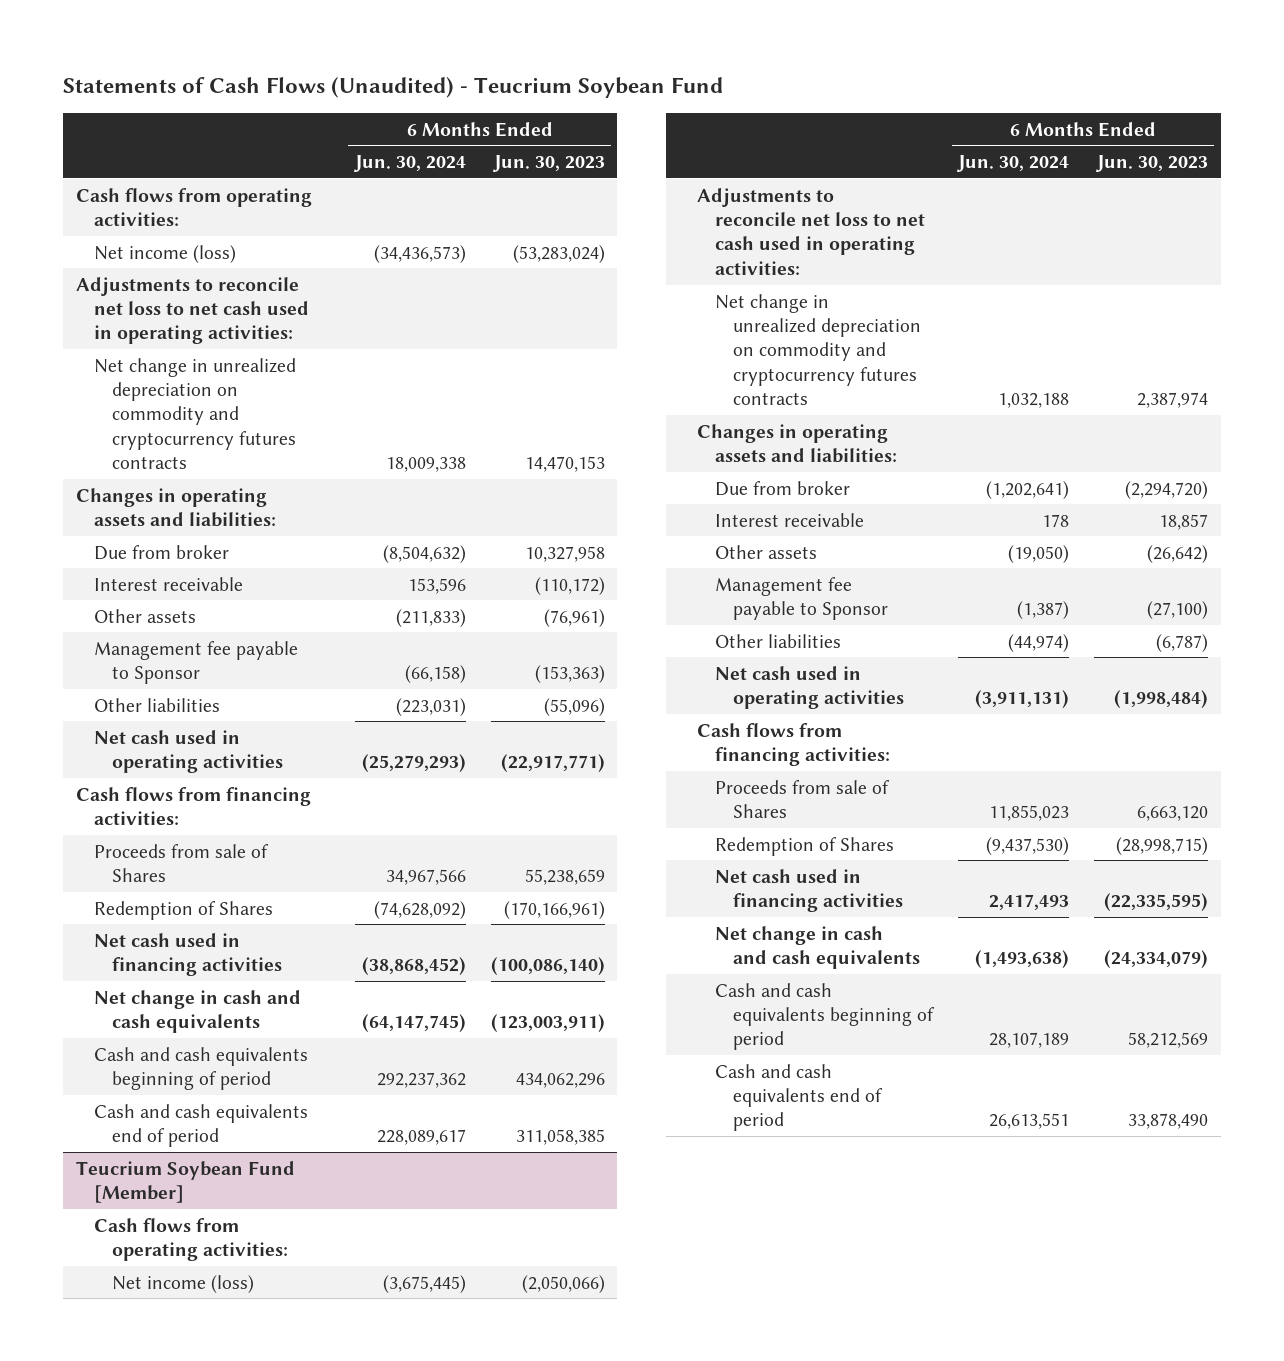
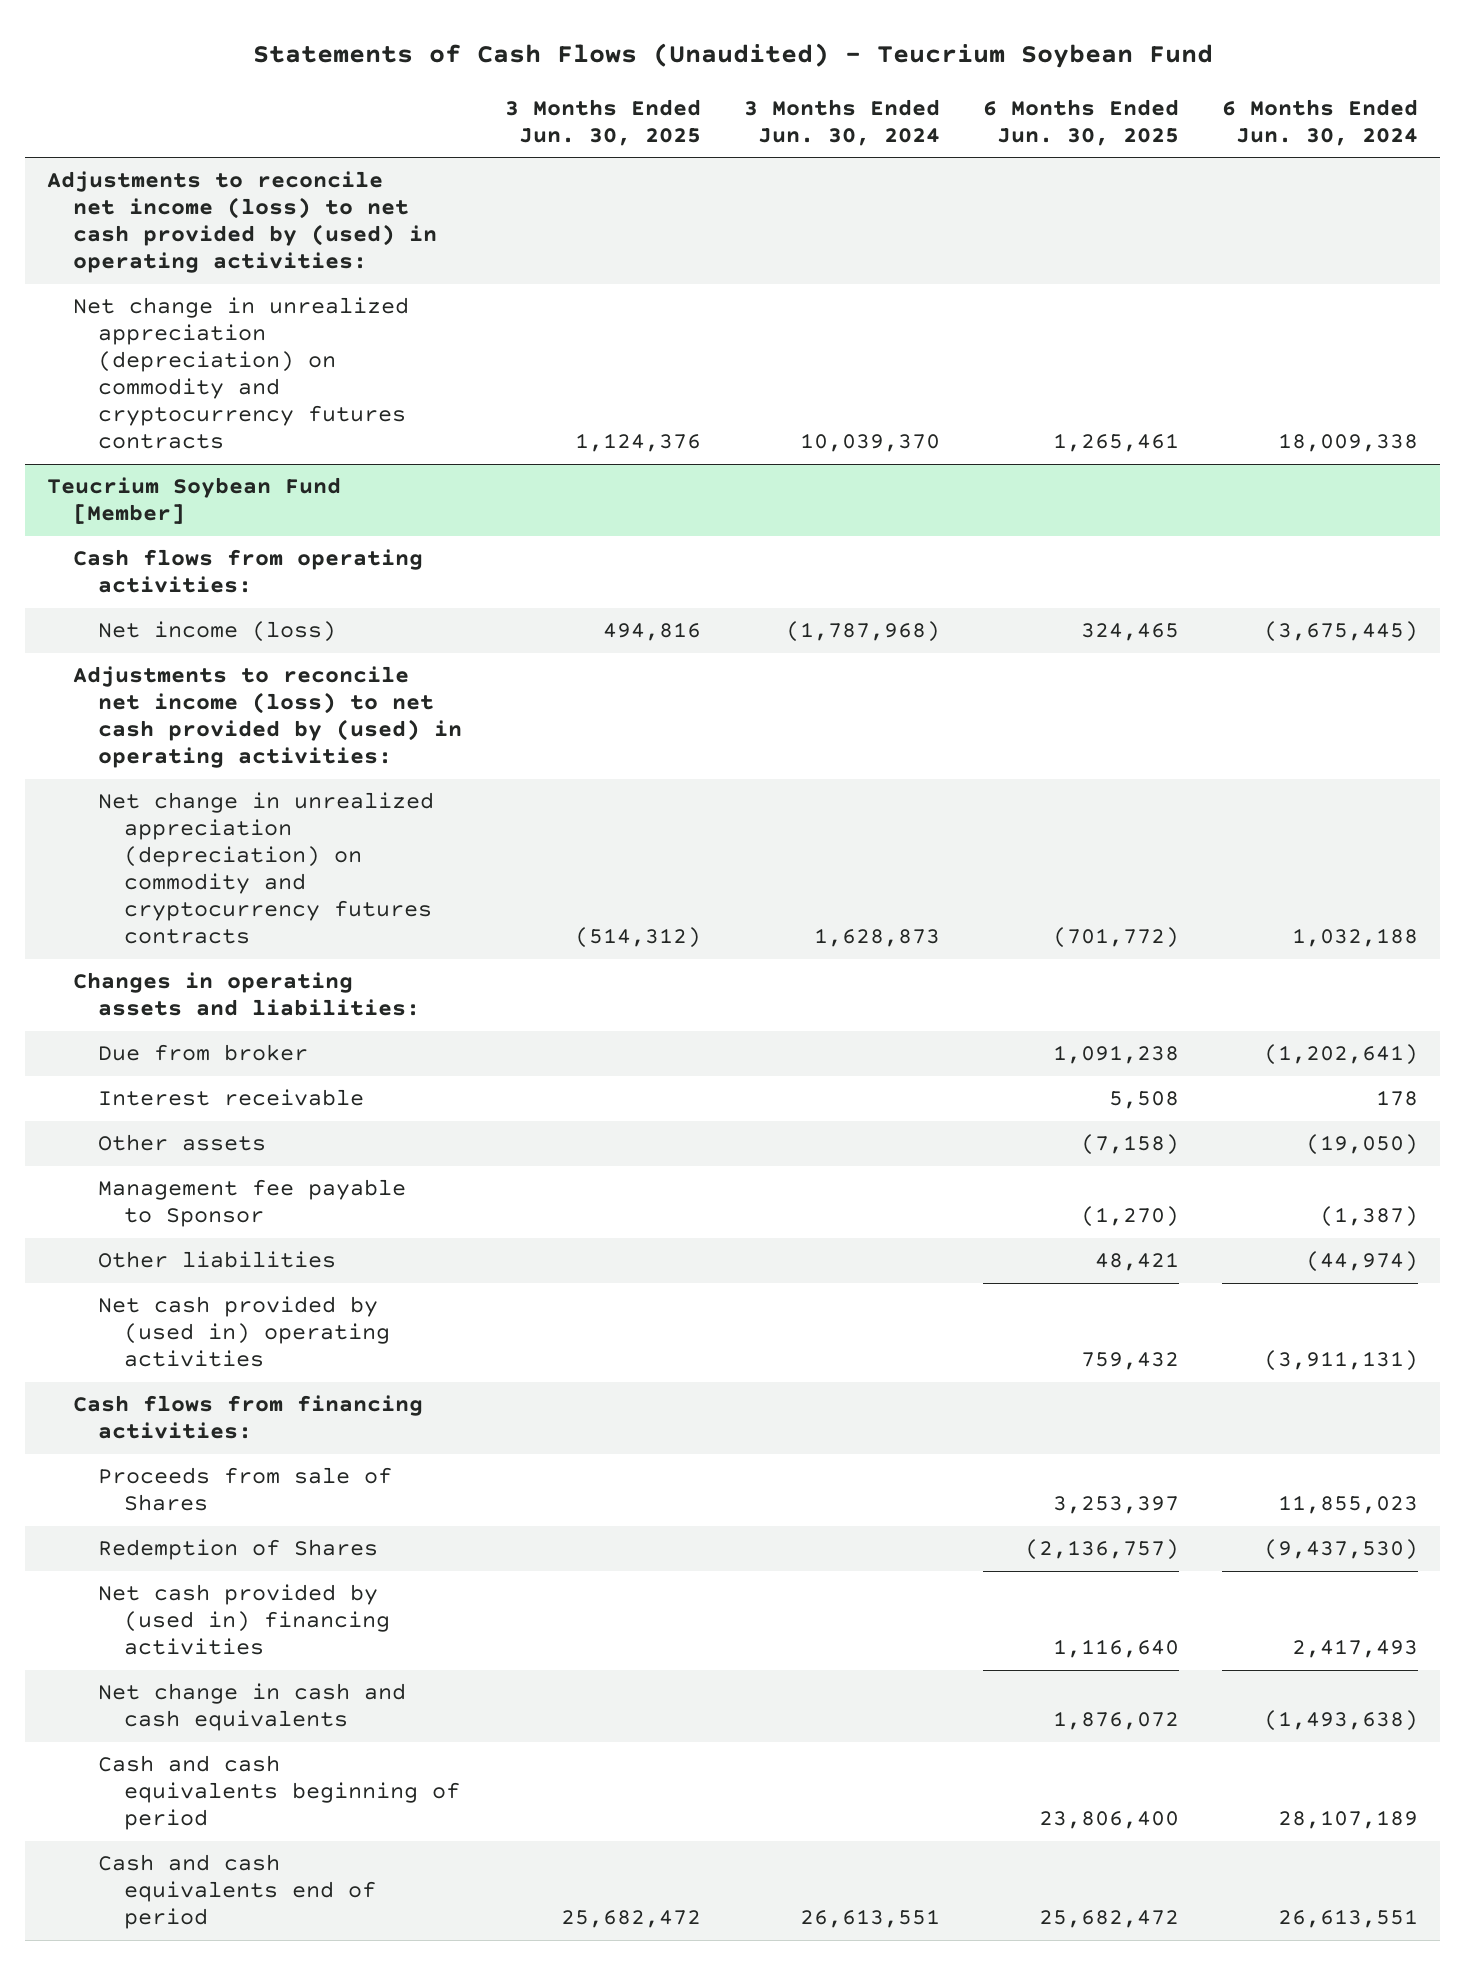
[492,154,605,172] Jun. 30, 2023 -> none
none -> [505,98,702,146] 3 Months Ended Jun. 30, 2025
none -> [744,98,941,146] 3 Months Ended Jun. 30, 2024
none -> [983,98,1180,146] 6 Months Ended Jun. 30, 2025
[75,187,312,227] Cash flows from operating activities: -> none
[93,244,236,263] Net income (loss) -> none
[75,487,276,528] Changes in operating assets and liabilities: -> none
[93,544,229,560] Due from broker -> none
[93,576,243,591] Interest receivable -> none
[93,608,196,623] Other assets -> none
[93,640,298,685] Management fee payable to Sponsor -> none
[93,697,220,712] Other liabilities -> none
[93,729,283,774] Net cash used in operating activities -> none
[75,786,311,826] Cash flows from financing activities: -> none
[93,843,269,883] Proceeds from sale of Shares -> none
[93,900,273,920] Redemption of Shares -> none
[93,932,282,977] Net cash used in financing activities -> none
[93,989,301,1034] Net change in cash and cash equivalents -> none
[93,1046,308,1091] Cash and cash equivalents beginning of period -> none
[93,1103,308,1148] Cash and cash equivalents end of period -> none
[75,276,309,345] Adjustments to reconcile net loss to net cash used in operating activities: -> [46,171,437,274] Adjustments to reconcile net income (loss) to net cash provided by (used) in operating activities:
[93,357,296,470] Net change in unrealized depreciation on commodity and cryptocurrency futures contracts -> [72,297,409,450] Net change in unrealized appreciation (depreciation) on commodity and cryptocurrency futures contracts
[696,187,925,275] Adjustments to reconcile net loss to net cash used in operating activities: -> [72,666,463,769] Adjustments to reconcile net income (loss) to net cash provided by (used) in operating activities:
[714,293,921,406] Net change in unrealized depreciation on commodity and cryptocurrency futures contracts -> [98,792,435,945] Net change in unrealized appreciation (depreciation) on commodity and cryptocurrency futures contracts
[714,665,904,710] Net cash used in operating activities -> [98,1296,390,1368] Net cash provided by (used in) operating activities
[714,868,903,913] Net cash used in financing activities -> [98,1584,390,1656] Net cash provided by (used in) financing activities

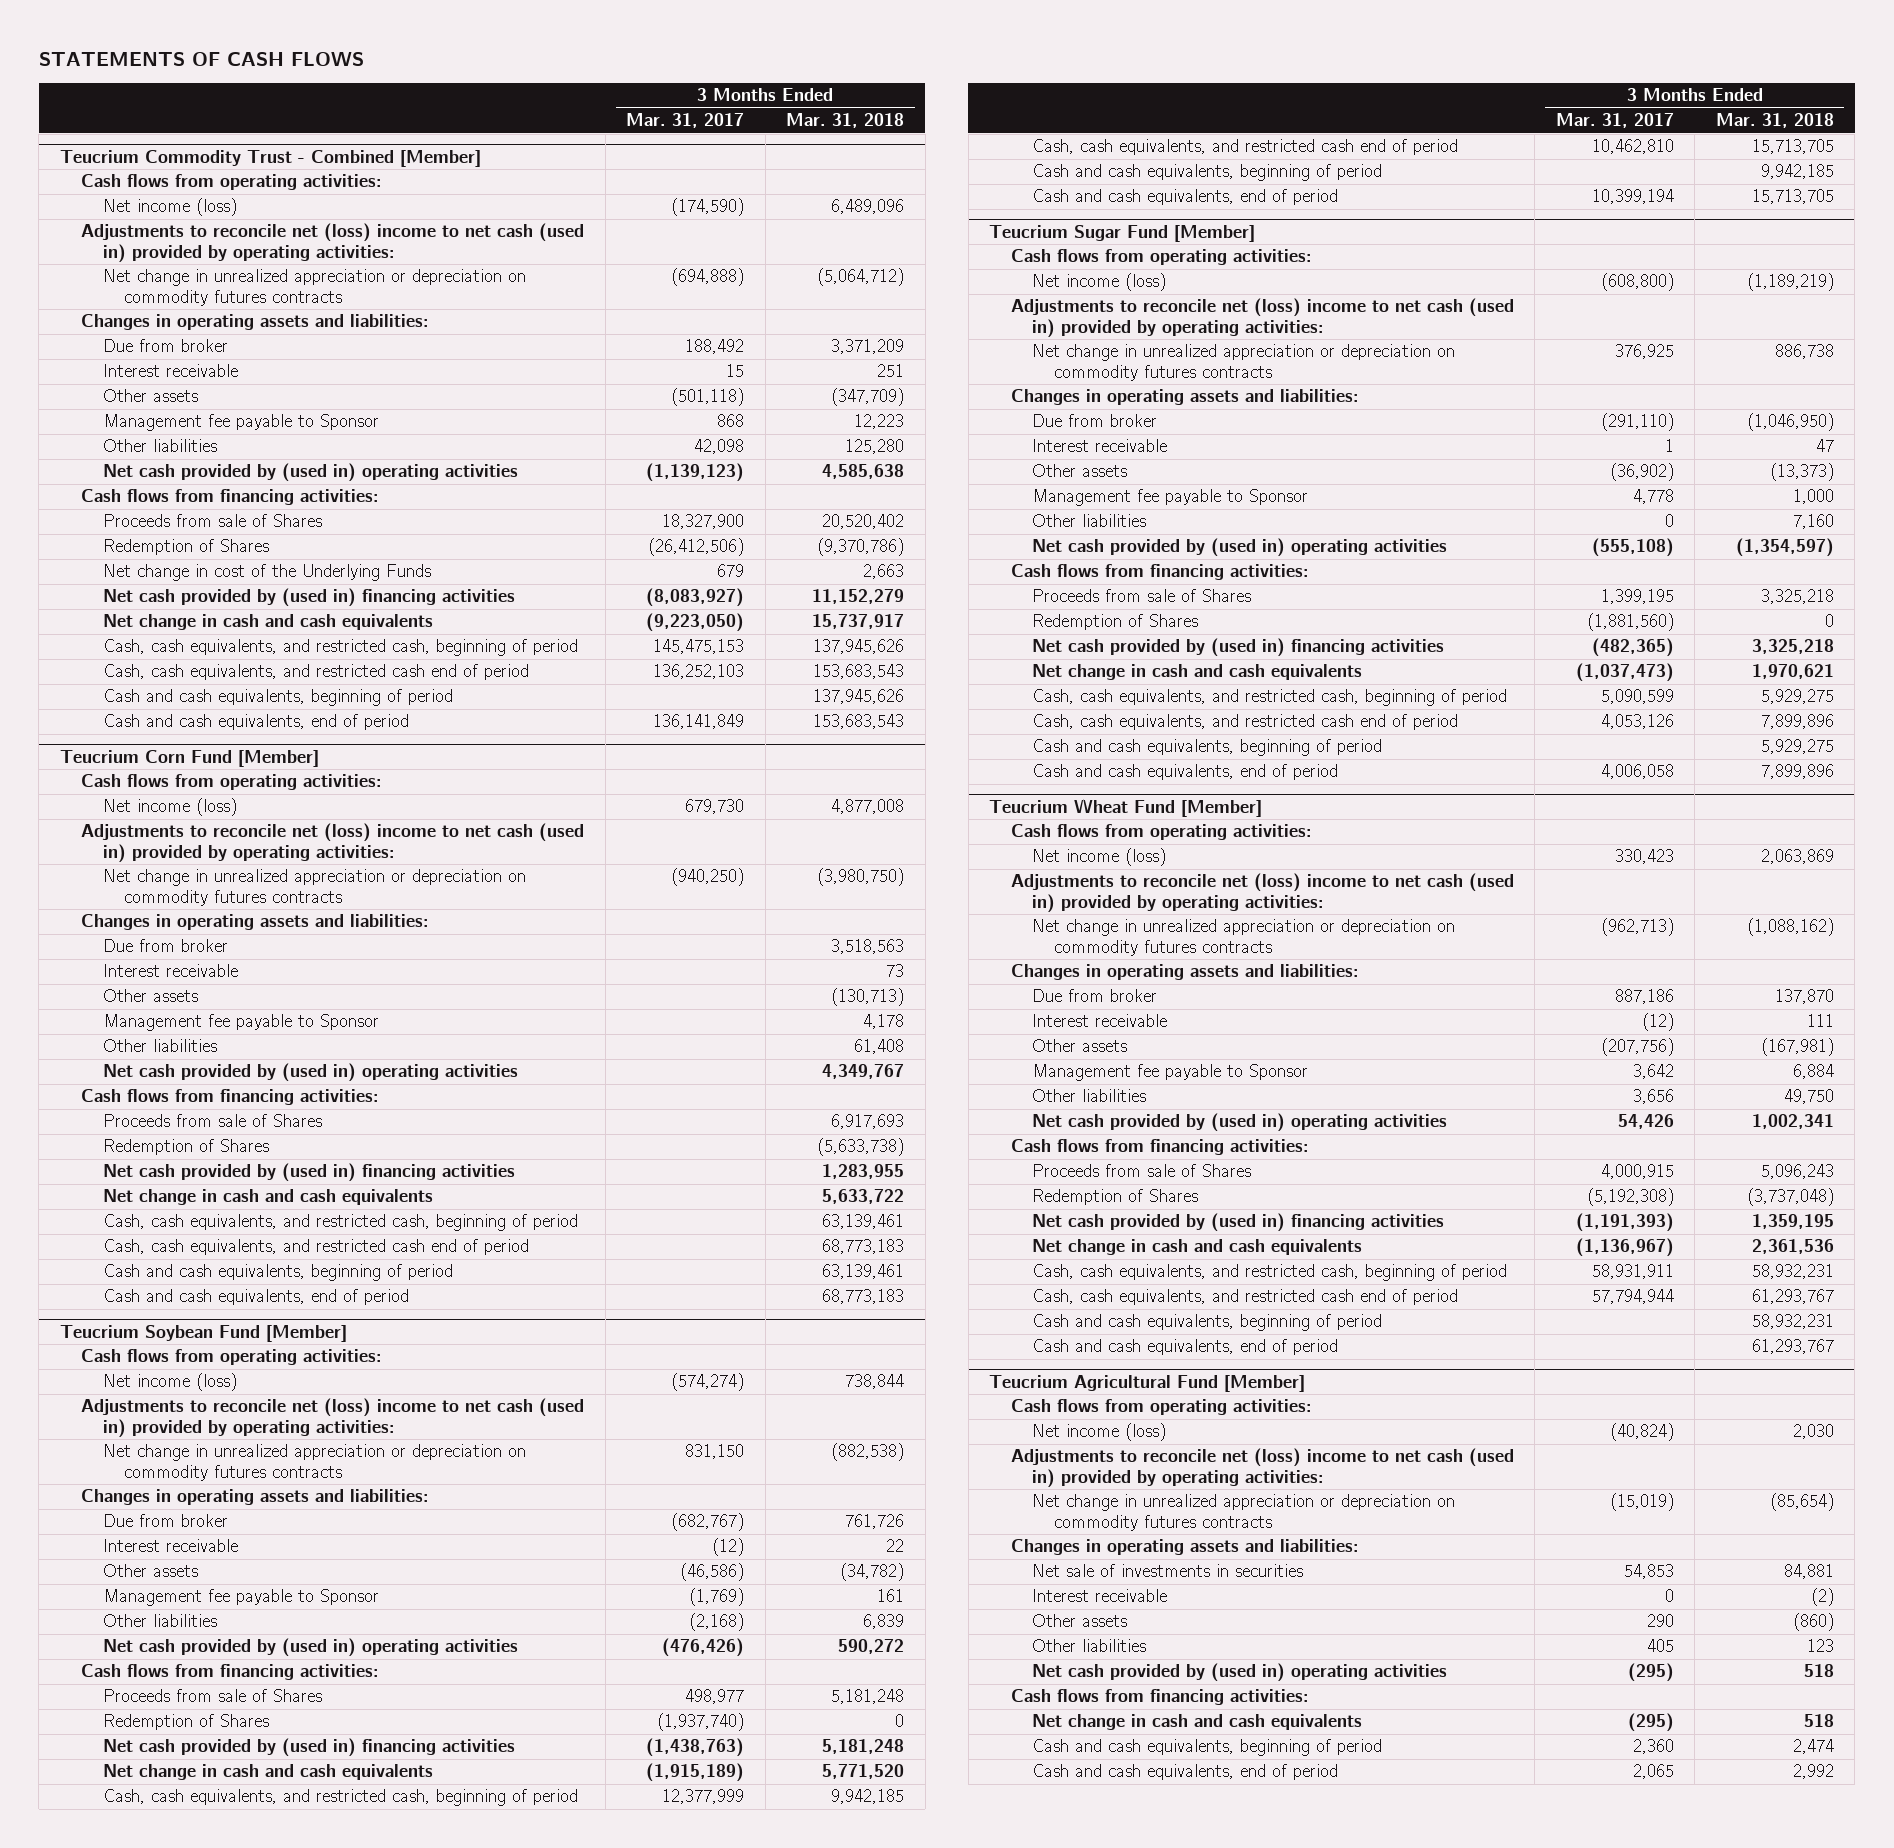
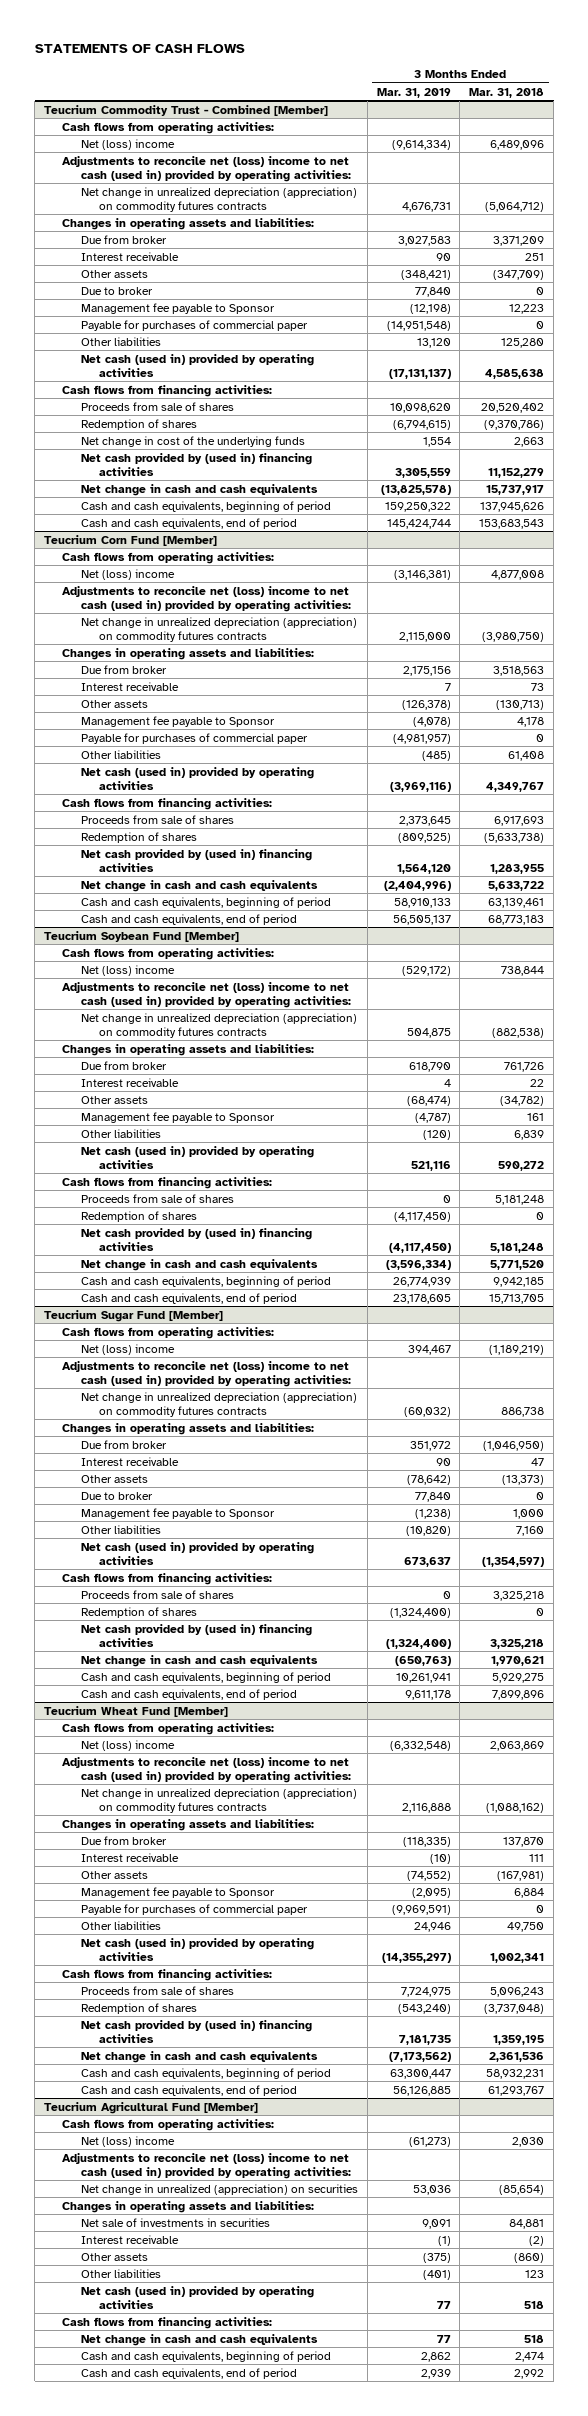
[626,113,745,129] Mar. 31, 2017 -> none
none -> [376,87,451,98] Mar. 31, 2019
[102,198,237,217] Net income (loss) -> [80,138,175,150] Net (loss) income
[102,269,526,306] Net change in unrealized appreciation or depreciation on commodity futures contracts -> [80,186,357,212] Net change in unrealized depreciation (appreciation) on commodity futures contracts
none -> [80,286,153,295] Due to broker
none -> [80,319,308,331] Payable for purchases of commercial paper
[102,463,518,483] Net cash provided by (used in) operating activities -> [80,353,314,377] Net cash (used in) provided by operating activities
[102,514,322,528] Proceeds from sale of Shares -> [80,401,234,411] Proceeds from sale of shares
[102,539,269,556] Redemption of Shares -> [80,418,197,430] Redemption of shares
[102,564,431,582] Net change in cost of the Underlying Funds -> [80,435,305,447] Net change in cost of the underlying funds
[102,639,578,657] Cash, cash equivalents, and restricted cash, beginning of period -> none
[102,664,529,681] Cash, cash equivalents, and restricted cash end of period -> none
[102,798,237,817] Net income (loss) -> [80,568,175,580] Net (loss) income
[102,869,526,906] Net change in unrealized appreciation or depreciation on commodity futures contracts -> [80,616,357,642] Net change in unrealized depreciation (appreciation) on commodity futures contracts
none -> [80,732,308,744] Payable for purchases of commercial paper
[102,1063,518,1083] Net cash provided by (used in) operating activities -> [80,766,314,790] Net cash (used in) provided by operating activities
[102,1114,322,1128] Proceeds from sale of Shares -> [80,814,234,824] Proceeds from sale of shares
[102,1139,269,1156] Redemption of Shares -> [80,831,197,843] Redemption of shares
[102,1214,578,1232] Cash, cash equivalents, and restricted cash, beginning of period -> none
[102,1239,529,1256] Cash, cash equivalents, and restricted cash end of period -> none
[102,1373,237,1392] Net income (loss) -> [80,964,175,976] Net (loss) income
[102,1444,526,1481] Net change in unrealized appreciation or depreciation on commodity futures contracts -> [80,1012,357,1038] Net change in unrealized depreciation (appreciation) on commodity futures contracts
[102,1638,518,1658] Net cash provided by (used in) operating activities -> [80,1145,314,1169] Net cash (used in) provided by operating activities
[102,1689,322,1703] Proceeds from sale of Shares -> [80,1193,234,1203] Proceeds from sale of shares
[102,1714,269,1731] Redemption of Shares -> [80,1210,197,1222] Redemption of shares
[102,1789,578,1807] Cash, cash equivalents, and restricted cash, beginning of period -> none
[1032,139,1459,156] Cash, cash equivalents, and restricted cash end of period -> none
[1032,273,1167,292] Net income (loss) -> [80,1343,175,1355] Net (loss) income
[1032,344,1456,381] Net change in unrealized appreciation or depreciation on commodity futures contracts -> [80,1391,357,1417] Net change in unrealized depreciation (appreciation) on commodity futures contracts
none -> [80,1491,153,1500] Due to broker
[1032,538,1448,558] Net cash provided by (used in) operating activities -> [80,1541,314,1565] Net cash (used in) provided by operating activities
[1032,589,1252,603] Proceeds from sale of Shares -> [80,1589,234,1599] Proceeds from sale of shares
[1032,614,1199,631] Redemption of Shares -> [80,1606,197,1618] Redemption of shares
[1032,689,1508,707] Cash, cash equivalents, and restricted cash, beginning of period -> none
[1032,714,1459,731] Cash, cash equivalents, and restricted cash end of period -> none
[1032,848,1167,867] Net income (loss) -> [80,1739,175,1751] Net (loss) income
[1032,919,1456,956] Net change in unrealized appreciation or depreciation on commodity futures contracts -> [80,1787,357,1813] Net change in unrealized depreciation (appreciation) on commodity futures contracts
none -> [80,1903,308,1915] Payable for purchases of commercial paper
[1032,1113,1448,1133] Net cash provided by (used in) operating activities -> [80,1937,314,1961] Net cash (used in) provided by operating activities
[1032,1164,1252,1178] Proceeds from sale of Shares -> [80,1985,234,1995] Proceeds from sale of shares
[1032,1189,1199,1206] Redemption of Shares -> [80,2002,197,2014] Redemption of shares
[1032,1264,1508,1282] Cash, cash equivalents, and restricted cash, beginning of period -> none
[1032,1289,1459,1306] Cash, cash equivalents, and restricted cash end of period -> none
[1032,1423,1167,1442] Net income (loss) -> [80,2135,175,2147] Net (loss) income
[1032,1494,1456,1531] Net change in unrealized appreciation or depreciation on commodity futures contracts -> [80,2183,358,2195] Net change in unrealized (appreciation) on securities
[1032,1663,1448,1683] Net cash provided by (used in) operating activities -> [80,2285,314,2309] Net cash (used in) provided by operating activities

